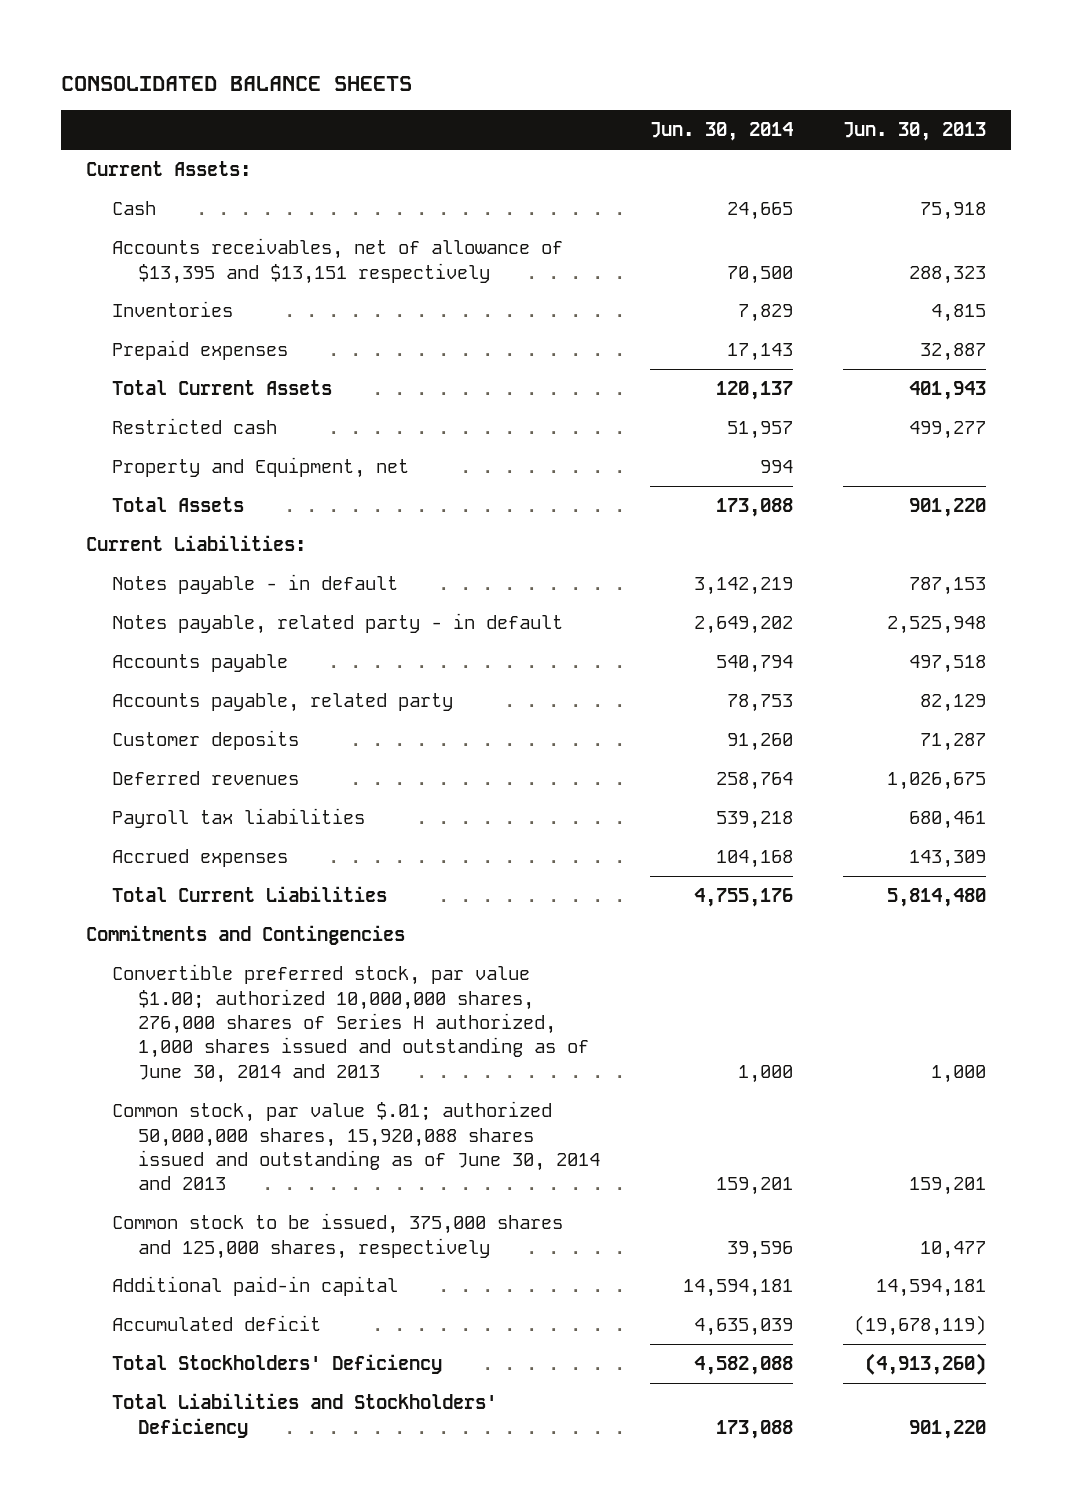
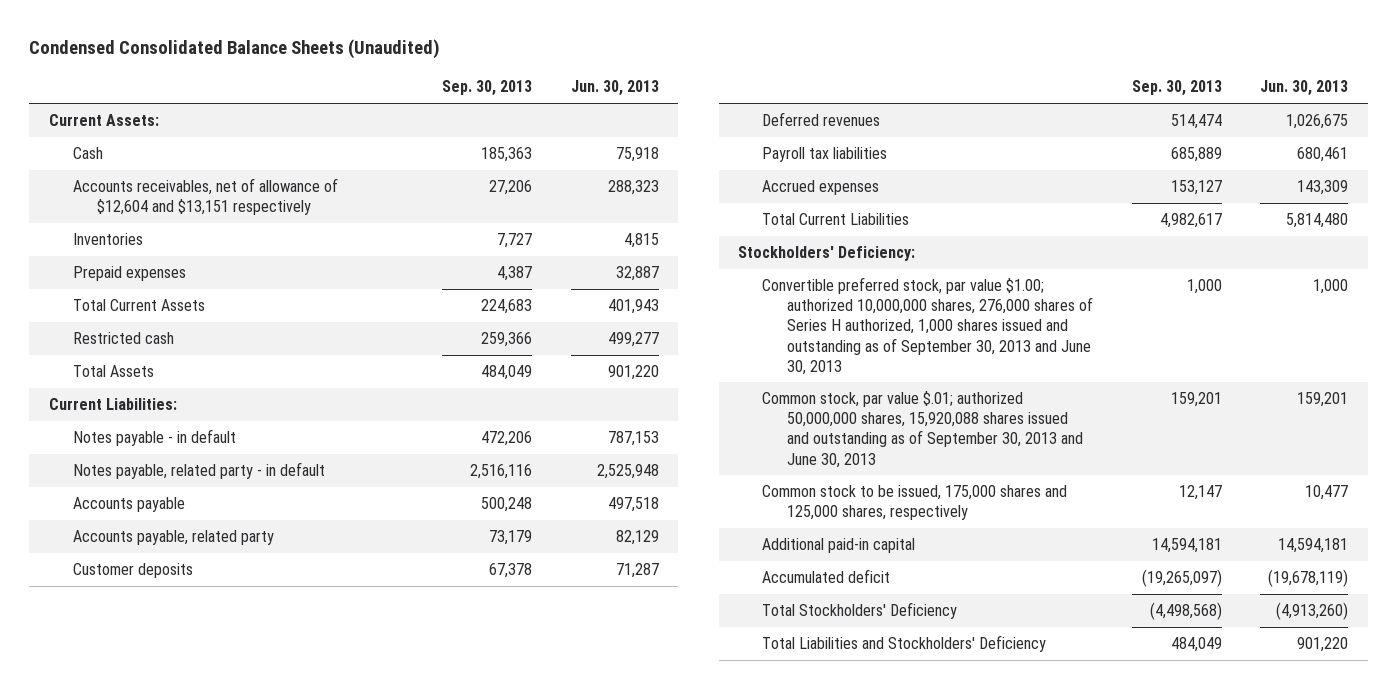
[60,75,412,91] CONSOLIDATED BALANCE SHEETS -> [29,39,441,60] Condensed Consolidated Balance Sheets (Unaudited)
[650,122,794,142] Jun. 30, 2014 -> none
none -> [442,80,533,97] Sep. 30, 2013
[112,238,564,284] Accounts receivables, net of allowance of $13,395 and $13,151 respectively -> [72,178,338,216] Accounts receivables, net of allowance of $12,604 and $13,151 respectively
[112,457,410,479] Property and Equipment, net -> none
[85,925,405,946] Commitments and Contingencies -> none
none -> [738,246,916,262] Stockholders' Deficiency:
[112,964,590,1083] Convertible preferred stock, par value $1.00; authorized 10,000,000 shares, 276,000 shares of Series H authorized, 1,000 shares issued and outstanding as of June 30, 2014 and 2013 -> [762,277,1093,375] Convertible preferred stock, par value $1.00; authorized 10,000,000 shares, 276,000 shares of Series H authorized, 1,000 shares issued and outstanding as of September 30, 2013 and June 30, 2013
[112,1101,601,1191] Common stock, par value $.01; authorized 50,000,000 shares, 15,920,088 shares issued and outstanding as of June 30, 2014 and 2013 -> [762,391,1083,468] Common stock, par value $.01; authorized 50,000,000 shares, 15,920,088 shares issued and outstanding as of September 30, 2013 and June 30, 2013
[112,1213,564,1259] Common stock to be issued, 375,000 shares and 125,000 shares, respectively -> [762,485,1068,521] Common stock to be issued, 175,000 shares and 125,000 shares, respectively

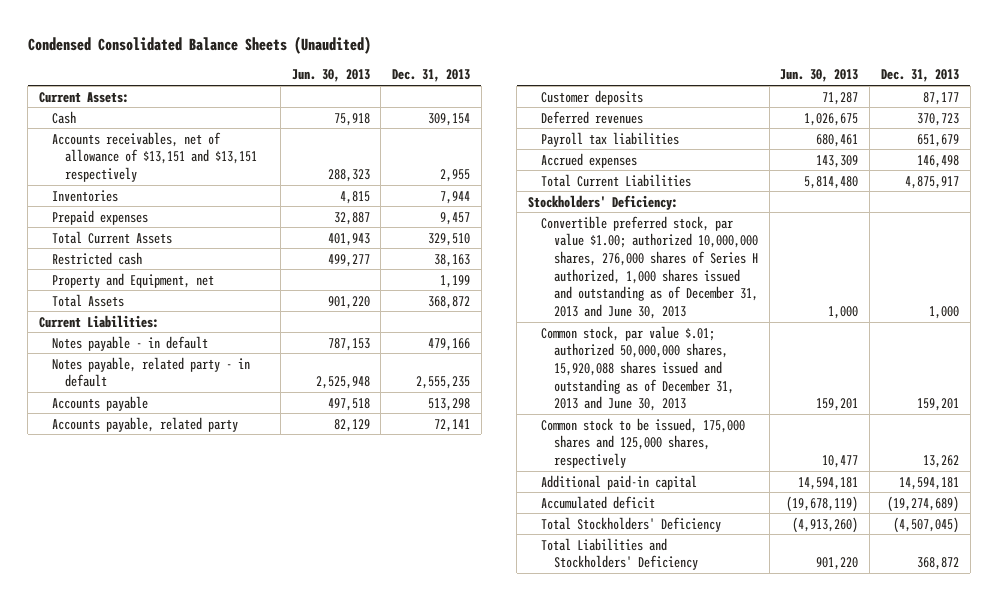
[442,80,533,97] Sep. 30, 2013 -> none
none -> [392,69,471,83] Dec. 31, 2013
[72,178,338,216] Accounts receivables, net of allowance of $12,604 and $13,151 respectively -> [52,131,258,182] Accounts receivables, net of allowance of $13,151 and $13,151 respectively
none -> [52,272,215,288] Property and Equipment, net
[762,277,1093,375] Convertible preferred stock, par value $1.00; authorized 10,000,000 shares, 276,000 shares of Series H authorized, 1,000 shares issued and outstanding as of September 30, 2013 and June 30, 2013 -> [540,215,758,319] Convertible preferred stock, par value $1.00; authorized 10,000,000 shares, 276,000 shares of Series H authorized, 1,000 shares issued and outstanding as of December 31, 2013 and June 30, 2013
[762,391,1083,468] Common stock, par value $.01; authorized 50,000,000 shares, 15,920,088 shares issued and outstanding as of September 30, 2013 and June 30, 2013 -> [540,325,734,412] Common stock, par value $.01; authorized 50,000,000 shares, 15,920,088 shares issued and outstanding as of December 31, 2013 and June 30, 2013

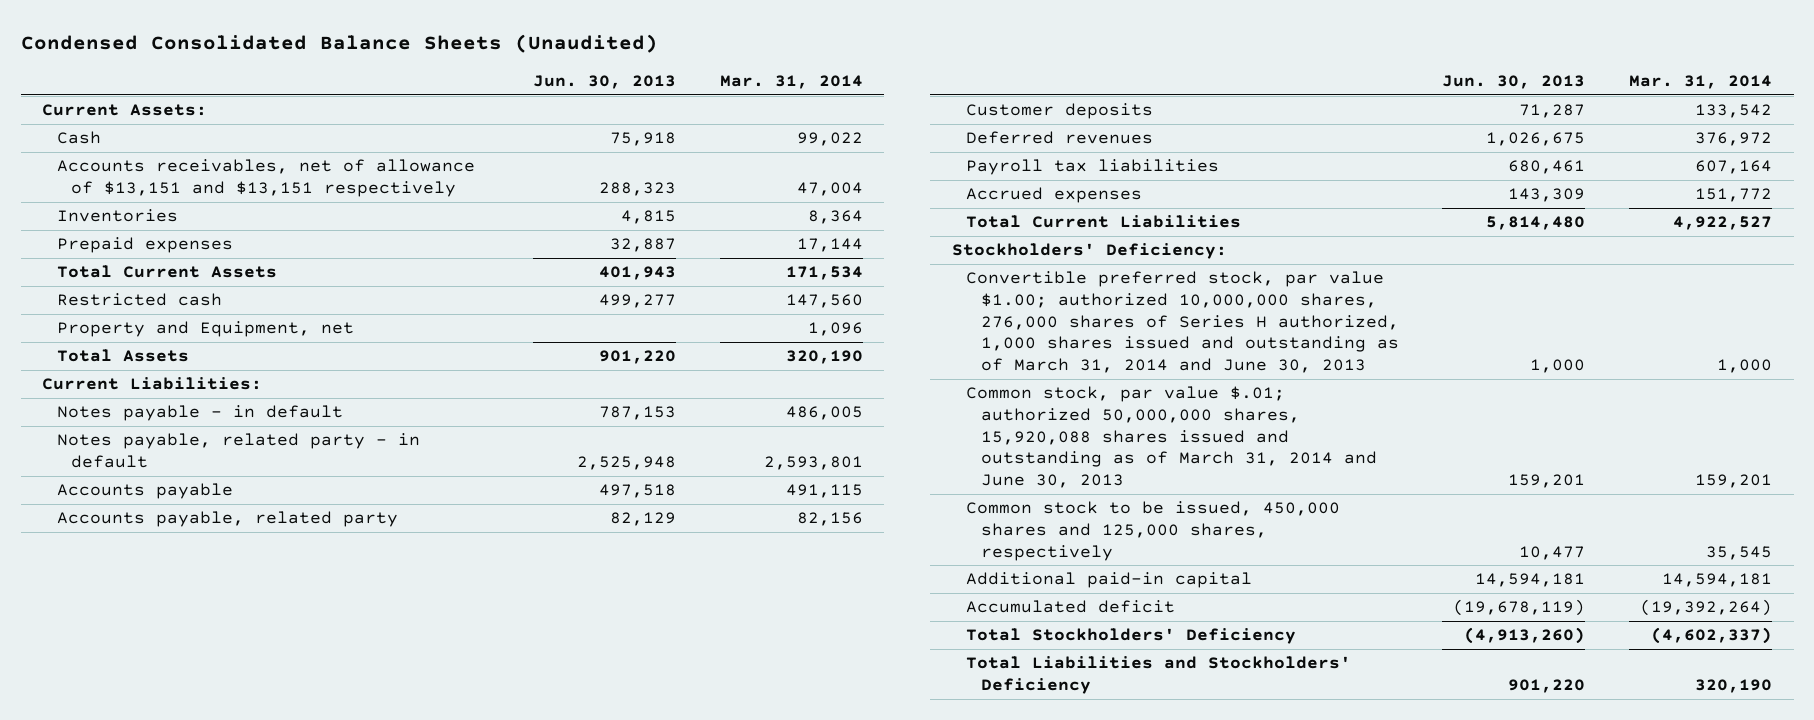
[392,69,471,83] Dec. 31, 2013 -> none
none -> [719,75,863,90] Mar. 31, 2014
[540,215,758,319] Convertible preferred stock, par value $1.00; authorized 10,000,000 shares, 276,000 shares of Series H authorized, 1,000 shares issued and outstanding as of December 31, 2013 and June 30, 2013 -> [966,271,1399,374] Convertible preferred stock, par value $1.00; authorized 10,000,000 shares, 276,000 shares of Series H authorized, 1,000 shares issued and outstanding as of March 31, 2014 and June 30, 2013
[540,325,734,412] Common stock, par value $.01; authorized 50,000,000 shares, 15,920,088 shares issued and outstanding as of December 31, 2013 and June 30, 2013 -> [966,386,1377,489] Common stock, par value $.01; authorized 50,000,000 shares, 15,920,088 shares issued and outstanding as of March 31, 2014 and June 30, 2013
[540,417,745,468] Common stock to be issued, 175,000 shares and 125,000 shares, respectively -> [966,501,1341,561] Common stock to be issued, 450,000 shares and 125,000 shares, respectively

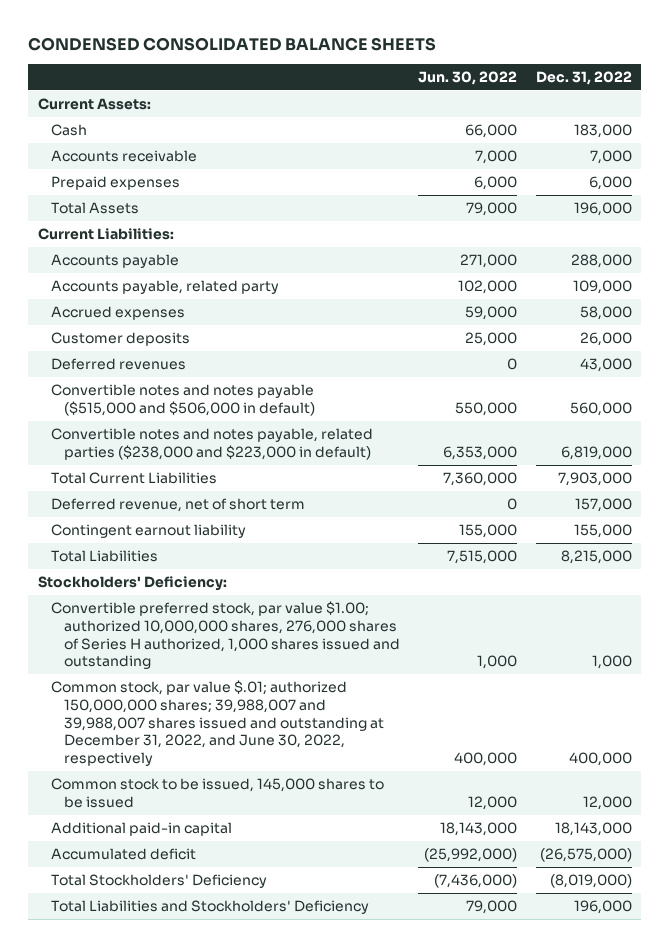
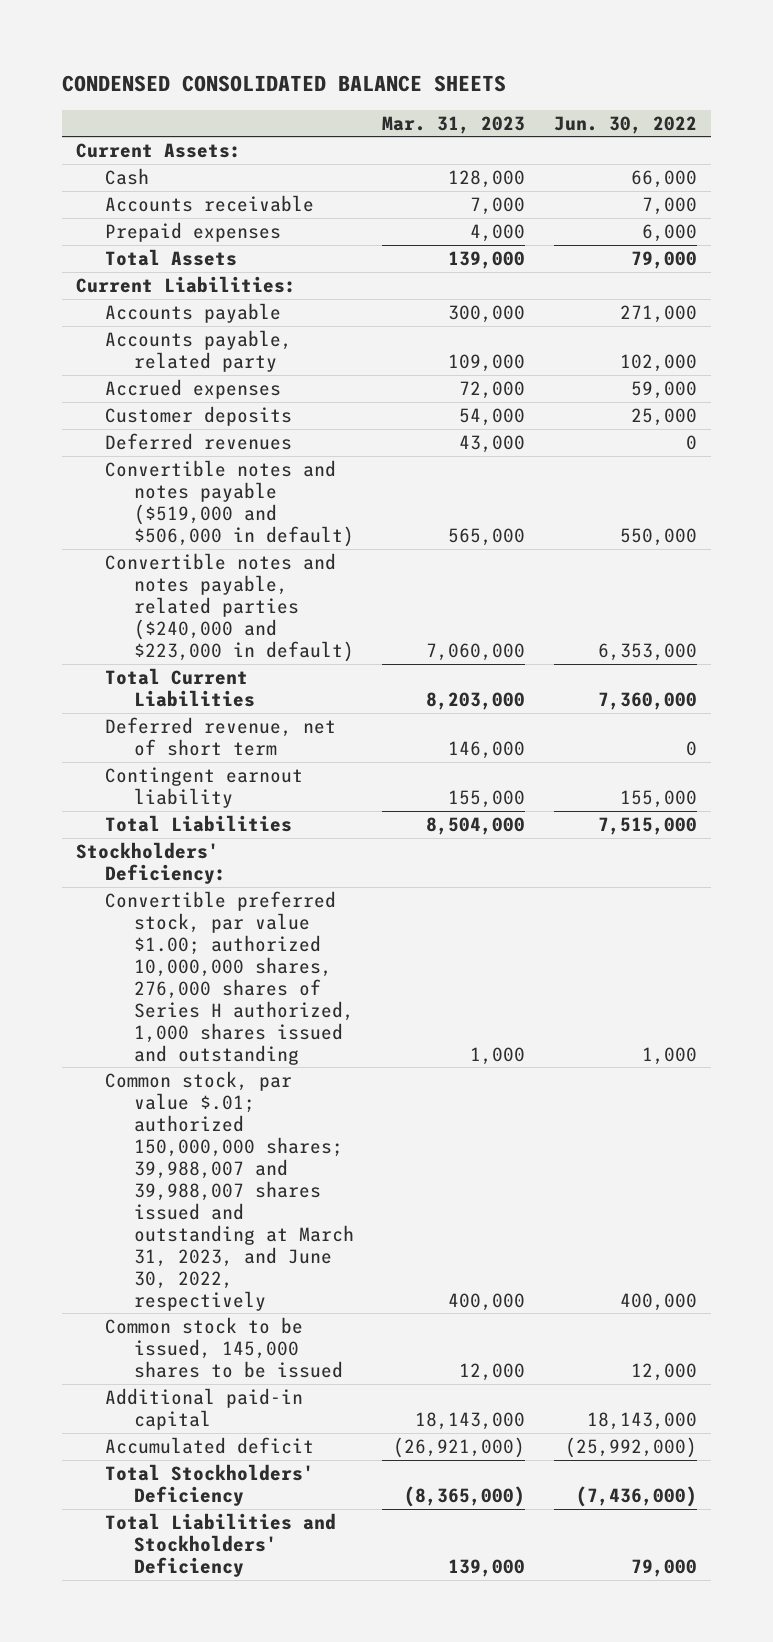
[535,70,632,85] Dec. 31, 2022 -> none
none -> [382,115,526,134] Mar. 31, 2023
[50,384,315,416] Convertible notes and notes payable ($515,000 and $506,000 in default) -> [104,459,354,547] Convertible notes and notes payable ($519,000 and $506,000 in default)
[50,428,373,460] Convertible notes and notes payable, related parties ($238,000 and $223,000 in default) -> [104,552,354,662] Convertible notes and notes payable, related parties ($240,000 and $223,000 in default)
[50,680,384,767] Common stock, par value $.01; authorized 150,000,000 shares; 39,988,007 and 39,988,007 shares issued and outstanding at December 31, 2022, and June 30, 2022, respectively -> [104,1070,354,1311] Common stock, par value $.01; authorized 150,000,000 shares; 39,988,007 and 39,988,007 shares issued and outstanding at March 31, 2023, and June 30, 2022, respectively

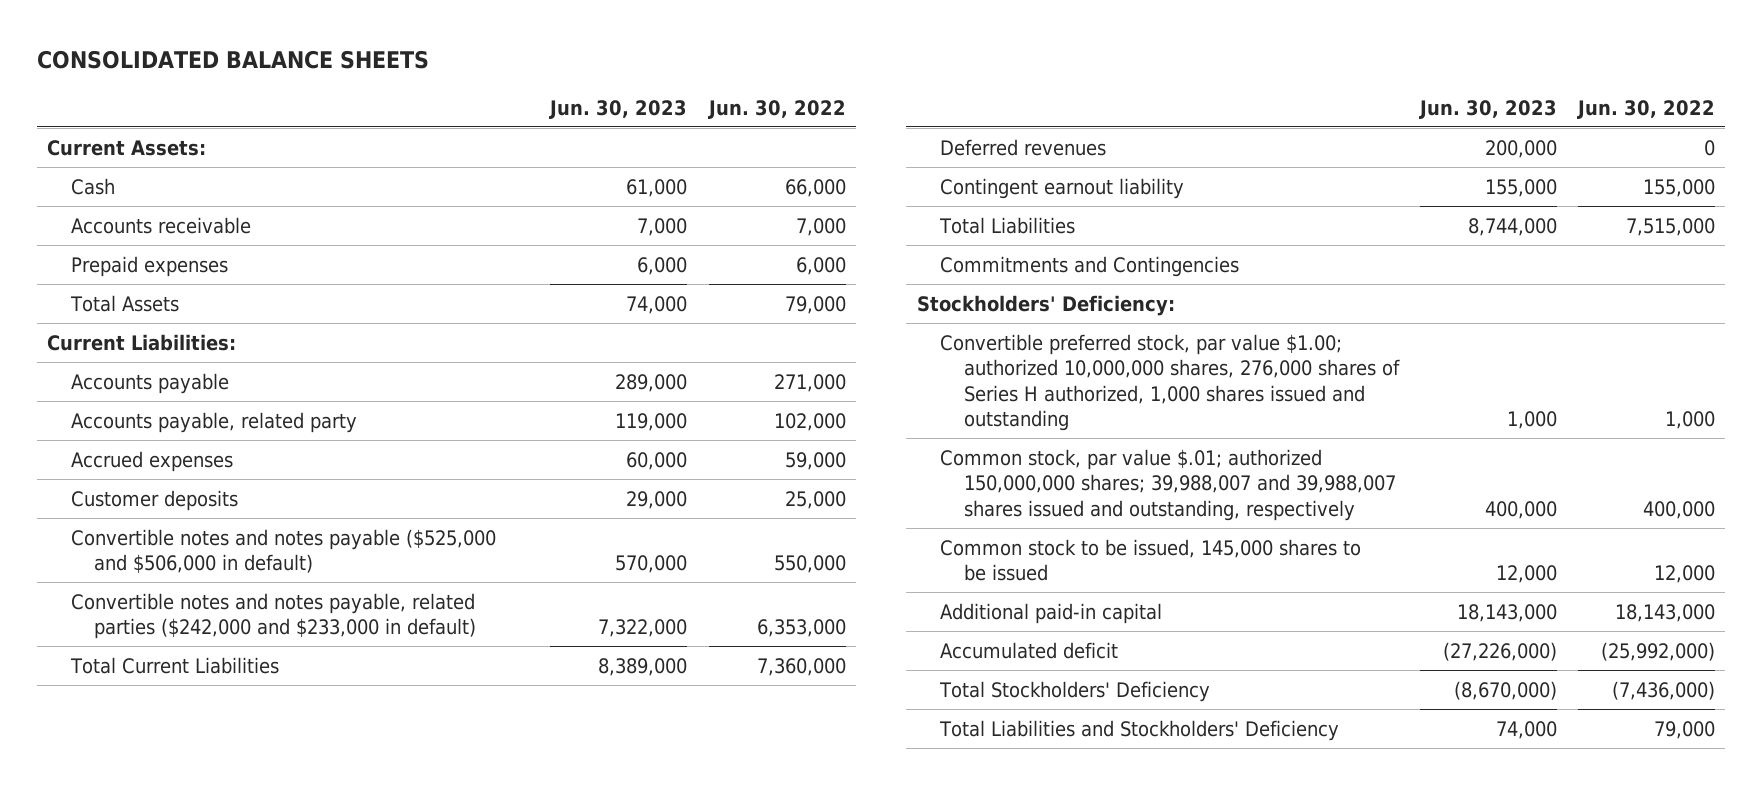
[61,74,506,92] CONDENSED CONSOLIDATED BALANCE SHEETS -> [36,49,429,69] CONSOLIDATED BALANCE SHEETS
[382,115,526,134] Mar. 31, 2023 -> none
none -> [549,99,688,119] Jun. 30, 2023
[104,459,354,547] Convertible notes and notes payable ($519,000 and $506,000 in default) -> [70,528,496,574] Convertible notes and notes payable ($525,000 and $506,000 in default)
[104,552,354,662] Convertible notes and notes payable, related parties ($240,000 and $223,000 in default) -> [70,592,477,640] Convertible notes and notes payable, related parties ($242,000 and $233,000 in default)
[104,716,336,756] Deferred revenue, net of short term -> none
[104,432,292,450] Deferred revenues -> [940,138,1107,156] Deferred revenues
none -> [940,255,1240,277] Commitments and Contingencies
[104,1070,354,1311] Common stock, par value $.01; authorized 150,000,000 shares; 39,988,007 and 39,988,007 shares issued and outstanding at March 31, 2023, and June 30, 2022, respectively -> [940,448,1396,521] Common stock, par value $.01; authorized 150,000,000 shares; 39,988,007 and 39,988,007 shares issued and outstanding, respectively

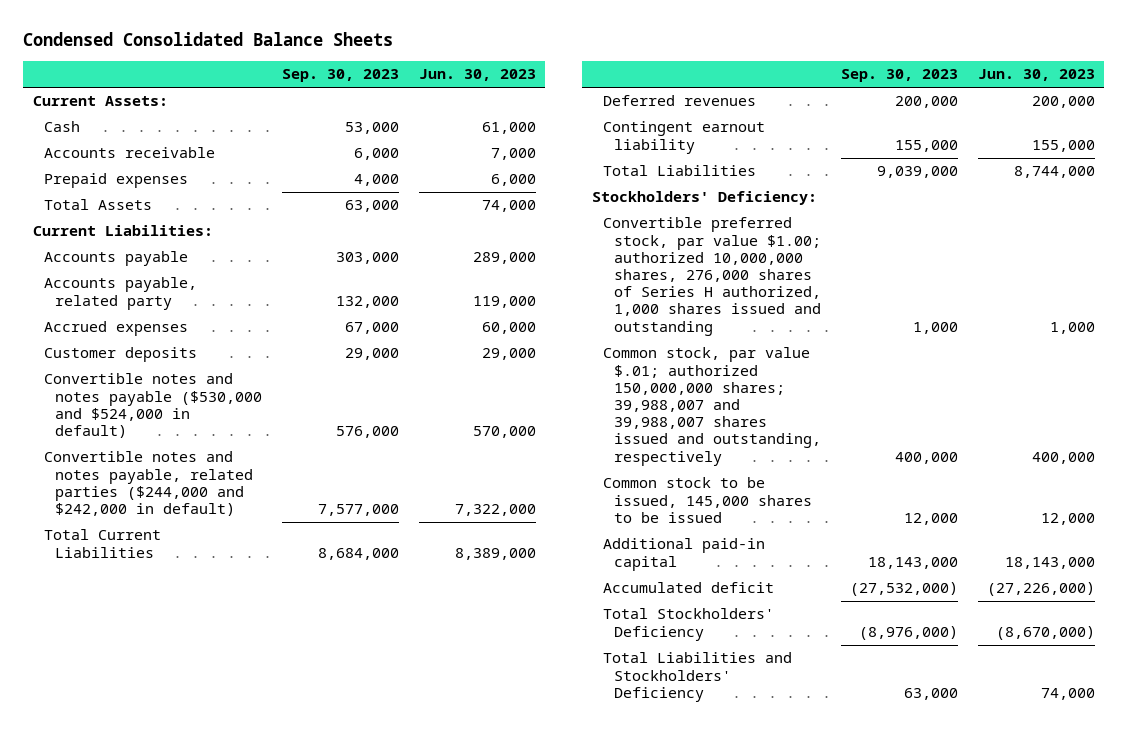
[36,49,429,69] CONSOLIDATED BALANCE SHEETS -> [23,32,394,47] Condensed Consolidated Balance Sheets
[707,99,846,119] Jun. 30, 2022 -> none
none -> [281,69,399,83] Sep. 30, 2023
[70,528,496,574] Convertible notes and notes payable ($525,000 and $506,000 in default) -> [44,373,263,439] Convertible notes and notes payable ($530,000 and $524,000 in default)
[70,592,477,640] Convertible notes and notes payable, related parties ($242,000 and $233,000 in default) -> [44,451,254,517] Convertible notes and notes payable, related parties ($244,000 and $242,000 in default)
[940,255,1240,277] Commitments and Contingencies -> none

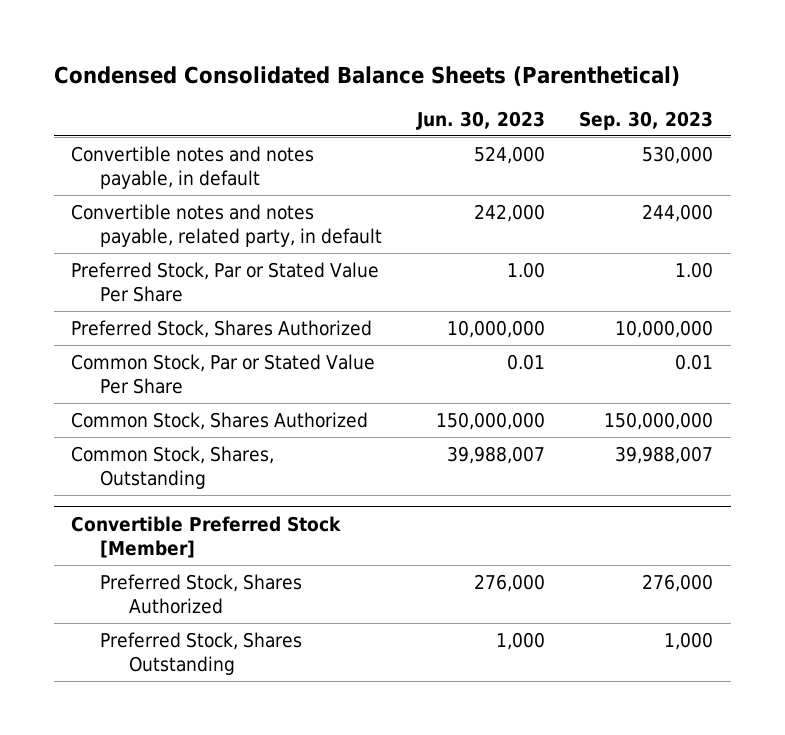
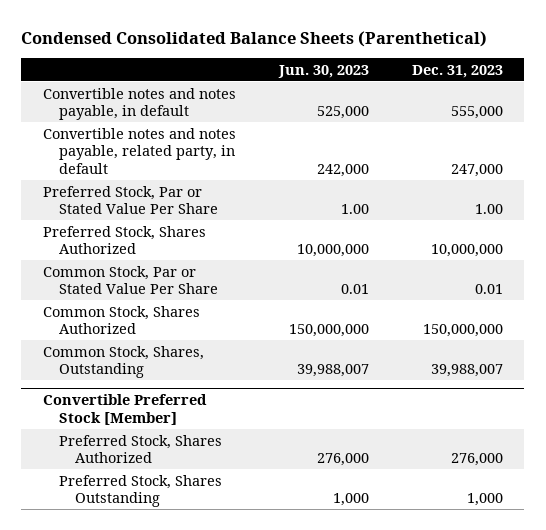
[579,110,714,130] Sep. 30, 2023 -> none
none -> [411,64,503,78] Dec. 31, 2023
[473,145,545,164] 524,000 -> [316,106,369,120] 525,000

